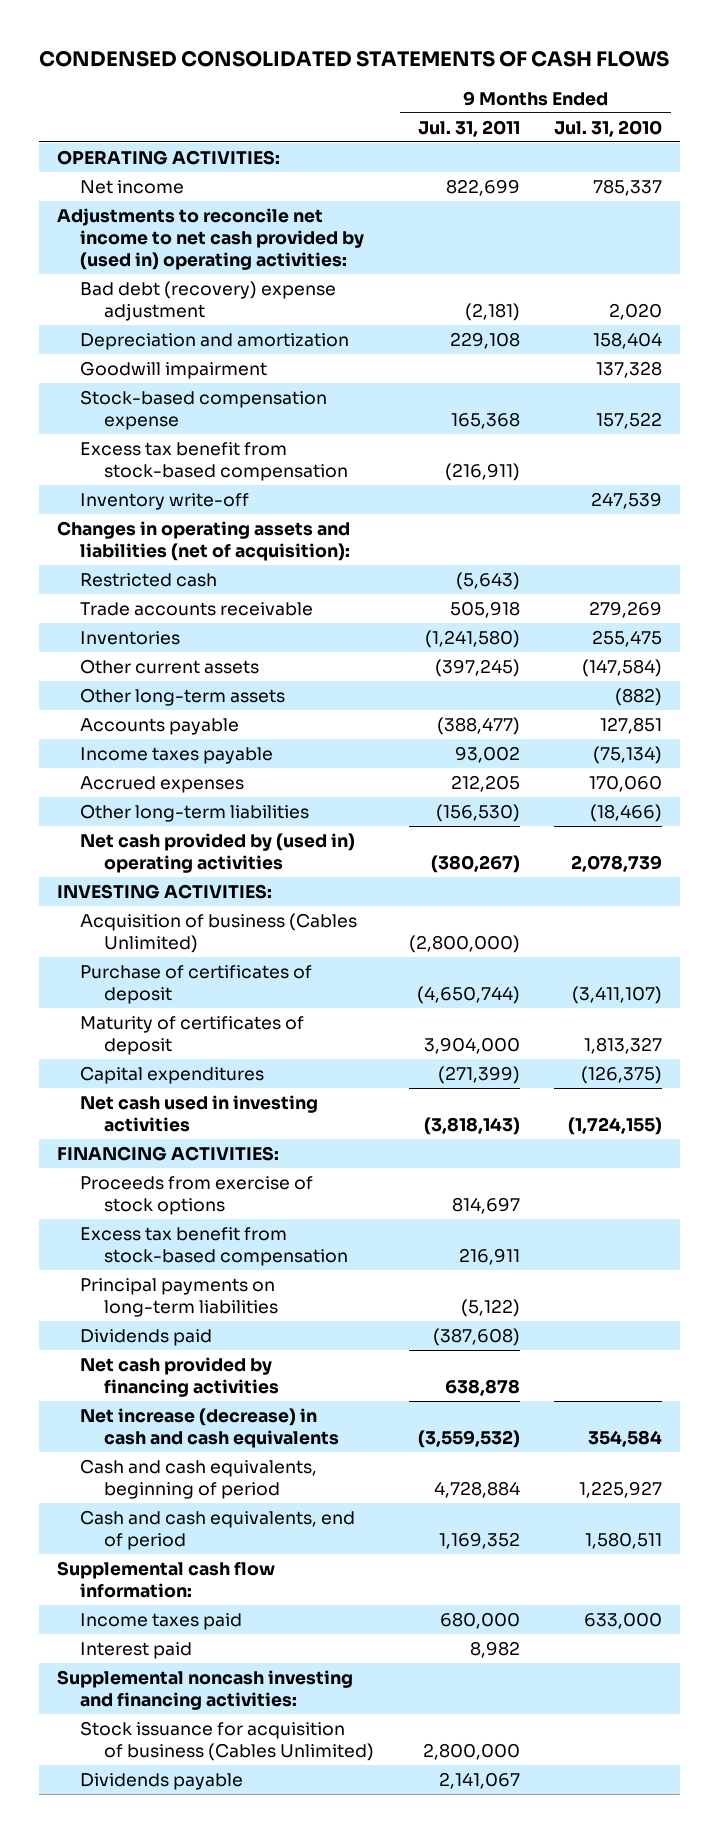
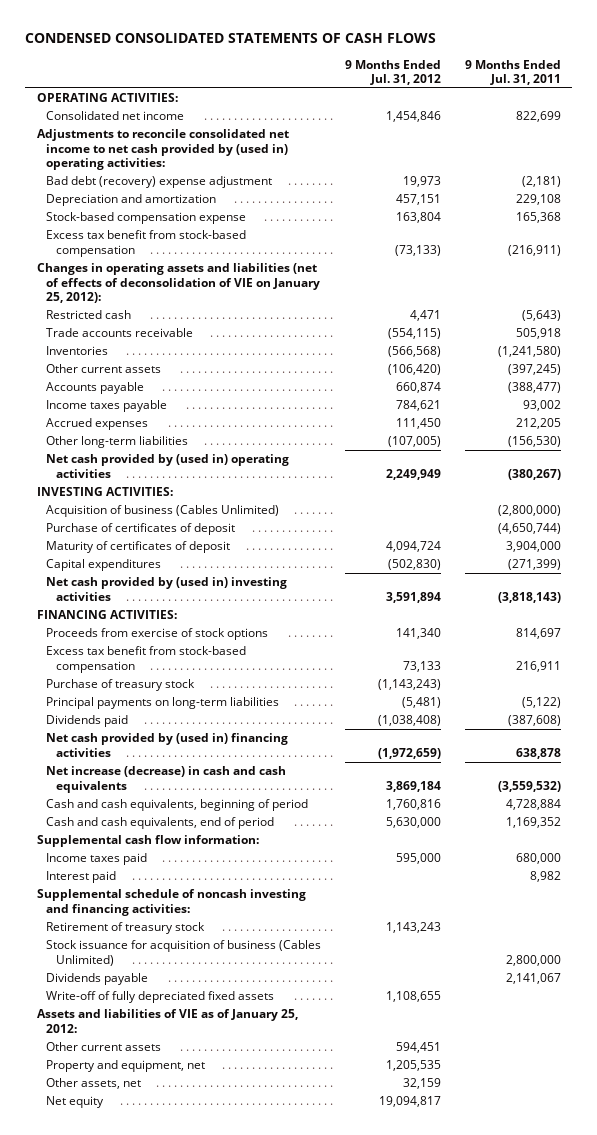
[554,119,663,137] Jul. 31, 2010 -> none
none -> [344,59,441,85] 9 Months Ended Jul. 31, 2012
[80,179,185,194] Net income -> [46,111,185,121] Consolidated net income
[56,207,365,270] Adjustments to reconcile net income to net cash provided by (used in) operating activities: -> [36,129,289,170] Adjustments to reconcile consolidated net income to net cash provided by (used in) operating activities:
[80,360,268,379] Goodwill impairment -> none
[80,492,250,510] Inventory write-off -> none
[56,520,351,561] Changes in operating assets and liabilities (net of acquisition): -> [36,263,321,303] Changes in operating assets and liabilities (net of effects of deconsolidation of VIE on January 25, 2012):
[80,687,286,706] Other long-term assets -> none
[80,1094,319,1132] Net cash used in investing activities -> [46,577,288,601] Net cash provided by (used in) investing activities
none -> [46,679,196,692] Purchase of treasury stock
[80,1356,280,1397] Net cash provided by financing activities -> [46,733,289,757] Net cash provided by (used in) financing activities
[56,1669,353,1710] Supplemental noncash investing and financing activities: -> [36,889,306,916] Supplemental schedule of noncash investing and financing activities:
none -> [46,922,206,935] Retirement of treasury stock
none -> [46,991,275,1004] Write-off of fully depreciated fixed assets
none -> [36,1009,298,1033] Assets and liabilities of VIE as of January 25, 2012:
none -> [46,1042,162,1052] Other current assets
none -> [46,1060,206,1073] Property and equipment, net
none -> [46,1078,142,1090] Other assets, net
none -> [46,1096,105,1109] Net equity

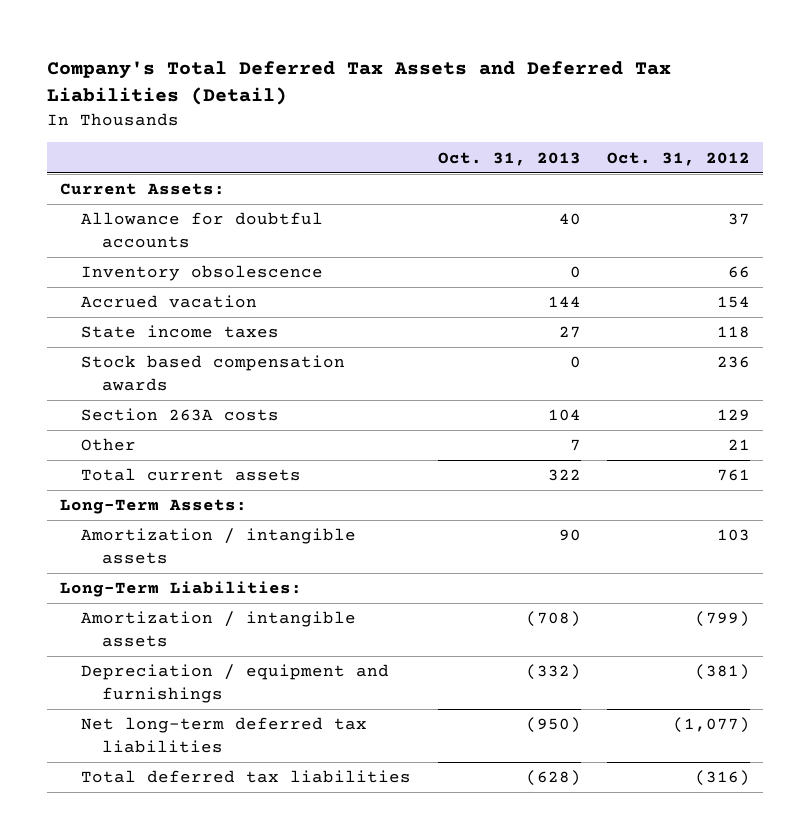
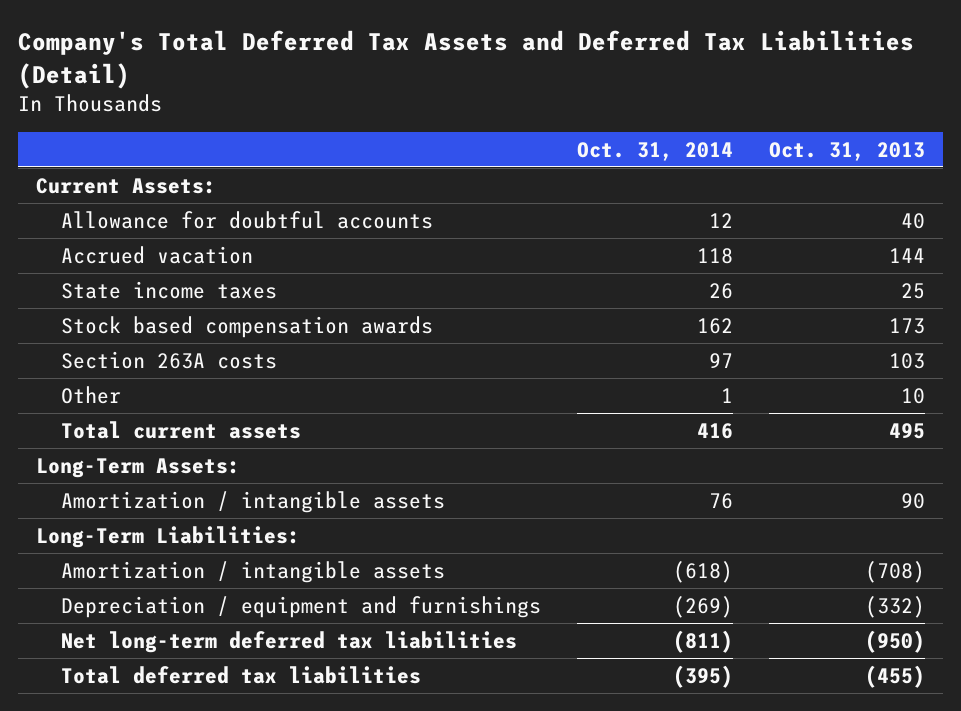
[607,151,751,166] Oct. 31, 2012 -> none
none -> [577,141,734,161] Oct. 31, 2014
[81,265,324,282] Inventory obsolescence -> none
[558,326,581,339] 27 -> [900,282,925,299] 25
[569,356,581,369] 0 -> [888,317,925,334] 173
[547,409,581,422] 104 -> [888,352,925,369] 103
[569,439,581,452] 7 -> [900,387,925,404] 10
[547,469,581,482] 322 -> [888,422,925,439] 495
[525,770,581,787] (628) -> [864,664,925,688] (455)

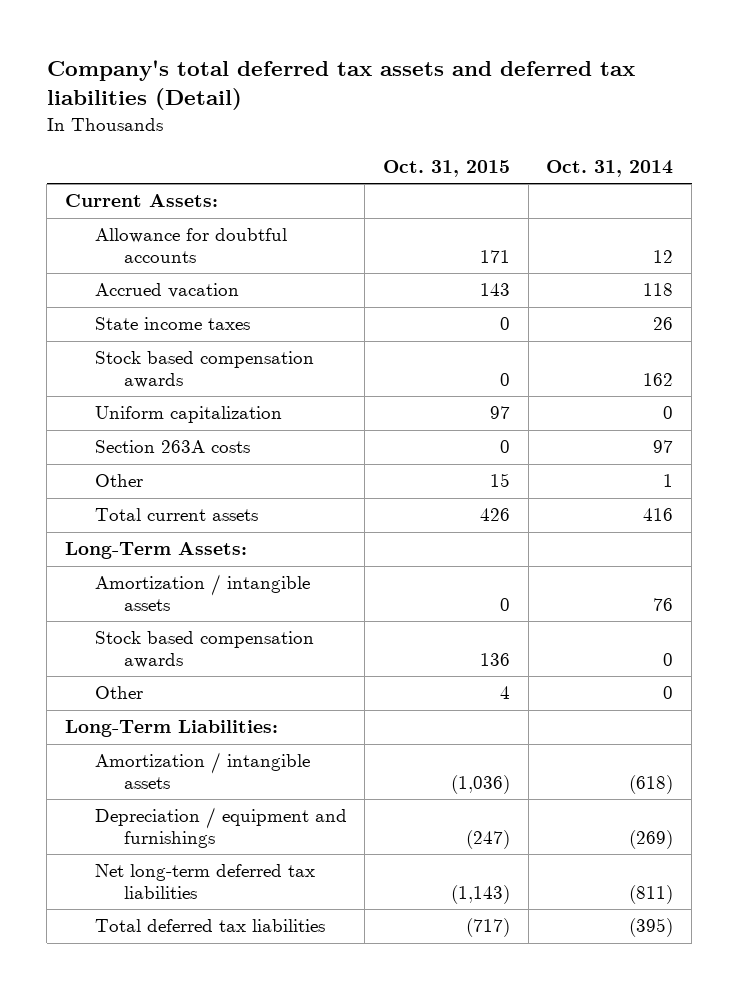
[17,30,914,89] Company's Total Deferred Tax Assets and Deferred Tax Liabilities (Detail) -> [46,60,635,111] Company's total deferred tax assets and deferred tax liabilities (Detail)
[768,141,925,161] Oct. 31, 2013 -> none
none -> [383,159,511,177] Oct. 31, 2015
none -> [94,406,282,424] Uniform capitalization
none -> [94,631,314,669] Stock based compensation awards
none -> [94,686,143,700] Other

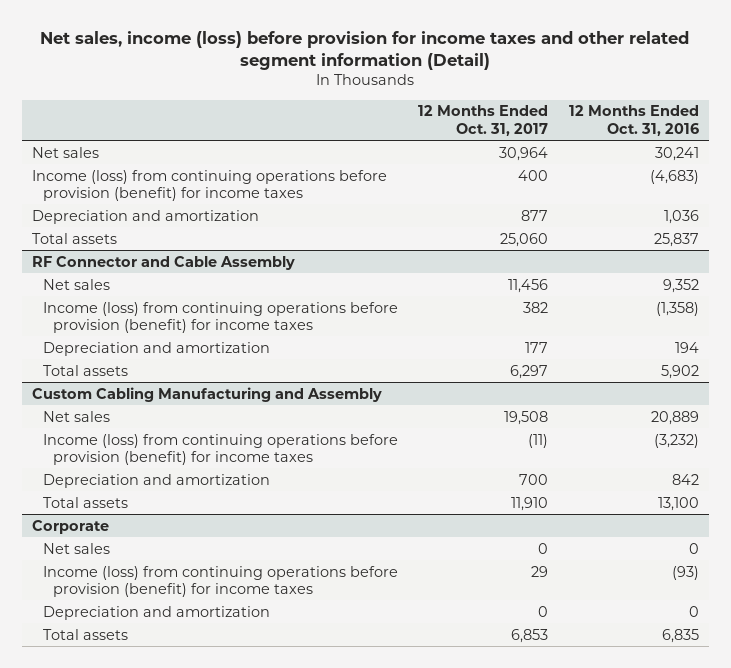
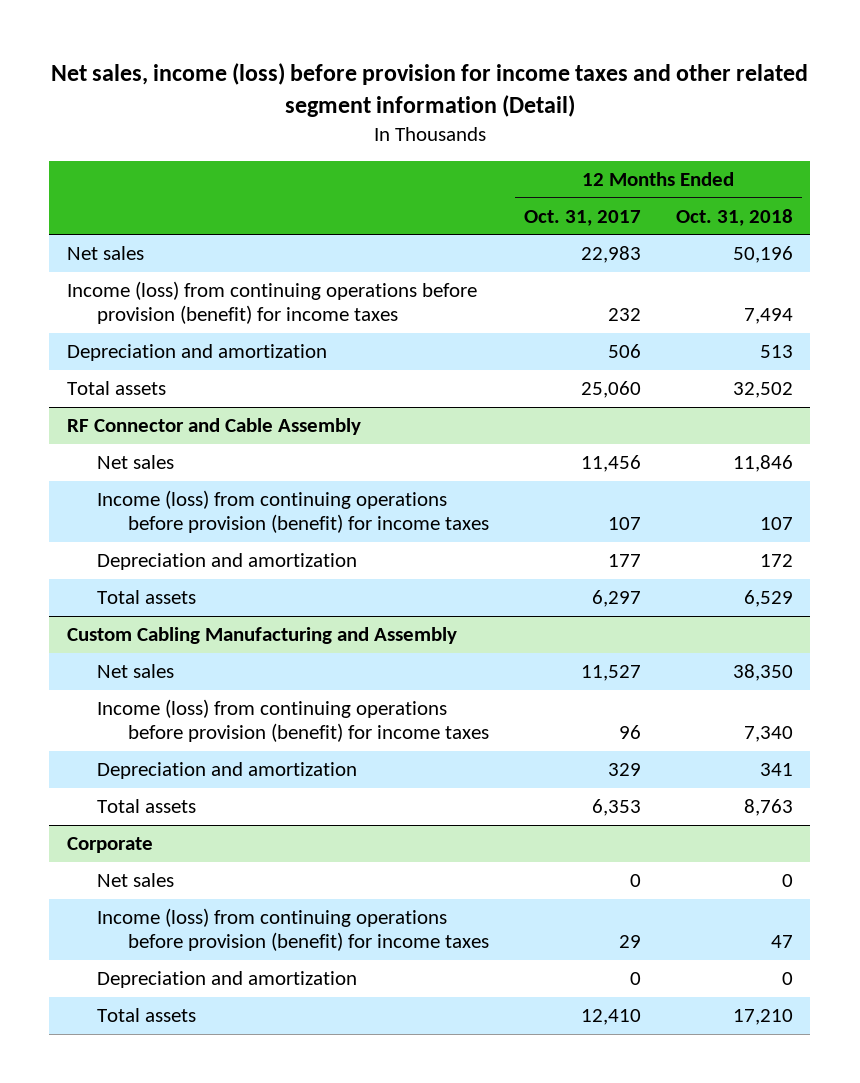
[568,105,699,136] 12 Months Ended Oct. 31, 2016 -> none
none -> [675,208,793,226] Oct. 31, 2018
[499,146,549,161] 30,964 -> [580,245,641,263] 22,983
[518,169,549,181] 400 -> [607,307,641,321] 232
[521,209,549,221] 877 -> [607,343,641,358] 506
[523,301,549,313] 382 -> [607,516,641,530] 107
[504,410,549,425] 19,508 -> [580,664,641,681] 11,527
[528,433,549,448] (11) -> [618,724,641,739] 96
[519,473,549,485] 700 -> [607,762,641,776] 329
[511,496,549,511] 11,910 -> [591,798,641,816] 6,353
[511,628,549,643] 6,853 -> [580,1008,641,1025] 12,410

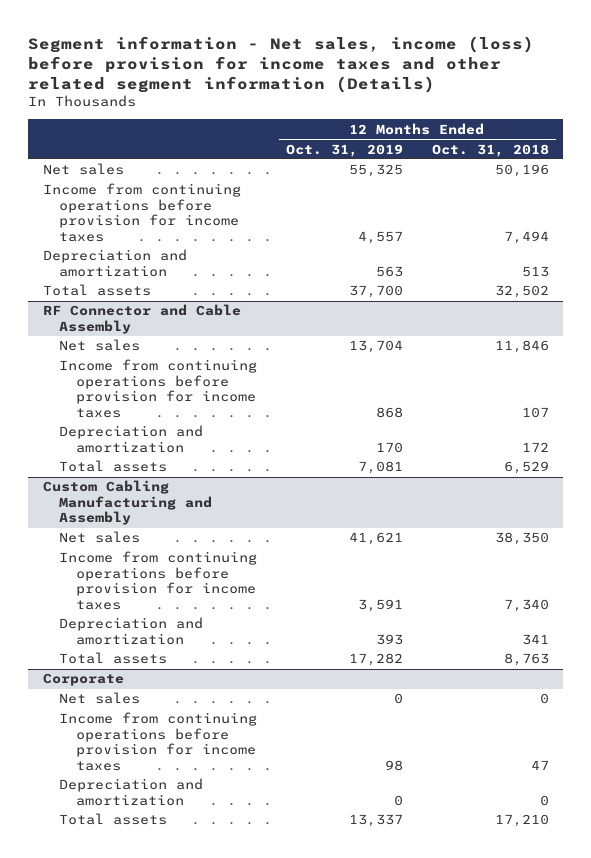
[50,62,808,117] Net sales, income (loss) before provision for income taxes and other related segment information (Detail) -> [28,35,535,93] Segment information - Net sales, income (loss) before provision for income taxes and other related segment information (Details)
[523,209,641,226] Oct. 31, 2017 -> none
none -> [285,143,403,157] Oct. 31, 2019
[66,280,477,324] Income (loss) from continuing operations before provision (benefit) for income taxes -> [42,183,241,242] Income from continuing operations before provision for income taxes
[97,489,489,533] Income (loss) from continuing operations before provision (benefit) for income taxes -> [59,359,258,418] Income from continuing operations before provision for income taxes
[97,698,489,742] Income (loss) from continuing operations before provision (benefit) for income taxes -> [59,551,258,610] Income from continuing operations before provision for income taxes
[97,907,489,951] Income (loss) from continuing operations before provision (benefit) for income taxes -> [59,712,258,771] Income from continuing operations before provision for income taxes

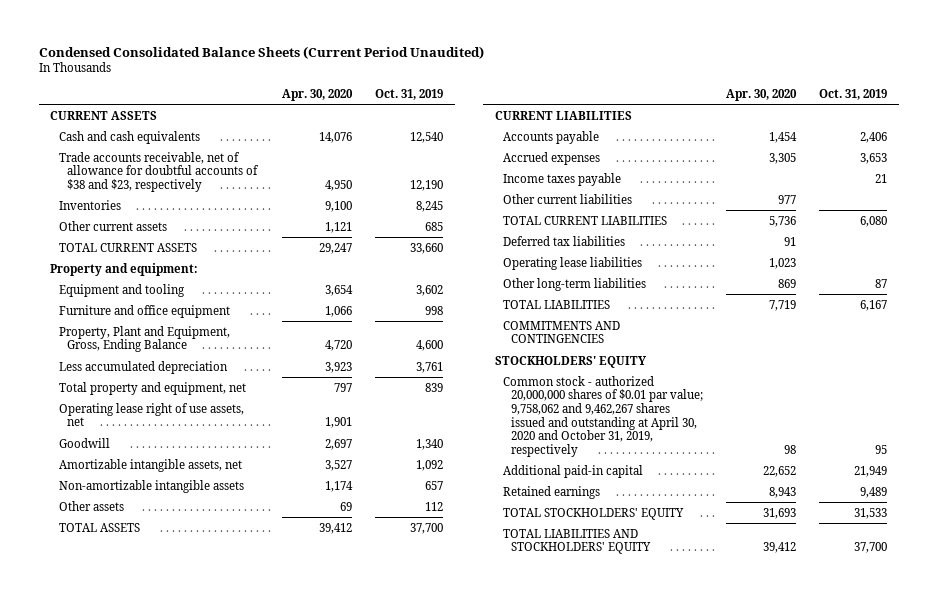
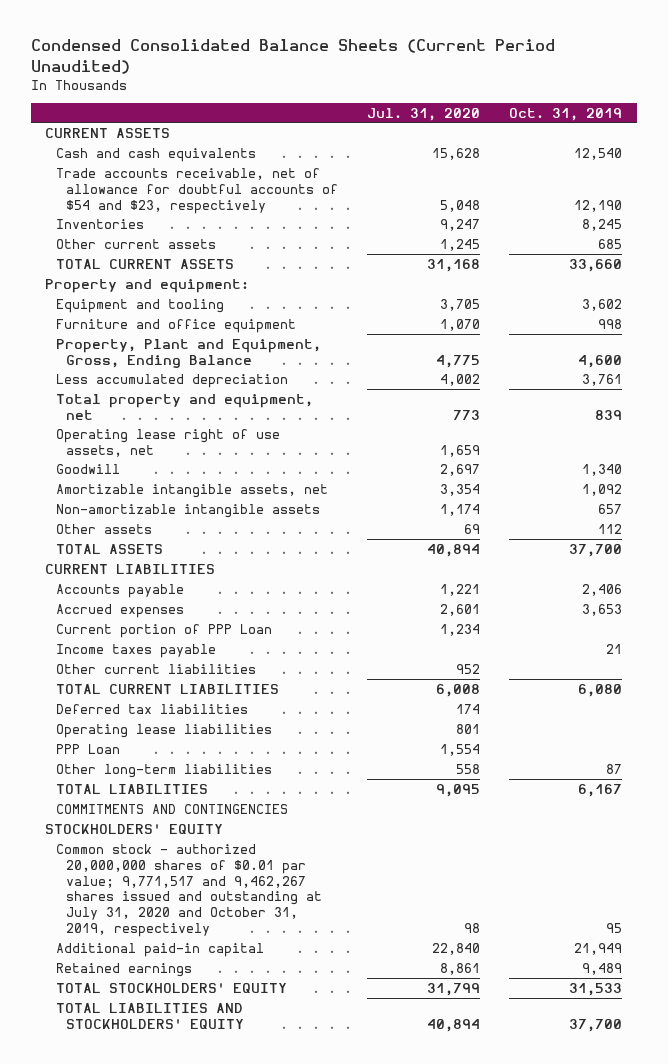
[282,88,354,101] Apr. 30, 2020 -> none
none -> [366,107,480,121] Jul. 31, 2020
[58,151,260,192] Trade accounts receivable, net of allowance for doubtful accounts of $38 and $23, respectively -> [55,167,338,214] Trade accounts receivable, net of allowance for doubtful accounts of $54 and $23, respectively
none -> [55,623,272,638] Current portion of PPP Loan
none -> [55,743,120,754] PPP Loan
[502,375,704,457] Common stock - authorized 20,000,000 shares of $0.01 par value; 9,758,062 and 9,462,267 shares issued and outstanding at April 30, 2020 and October 31, 2019, respectively -> [55,843,322,938] Common stock - authorized 20,000,000 shares of $0.01 par value; 9,771,517 and 9,462,267 shares issued and outstanding at July 31, 2020 and October 31, 2019, respectively

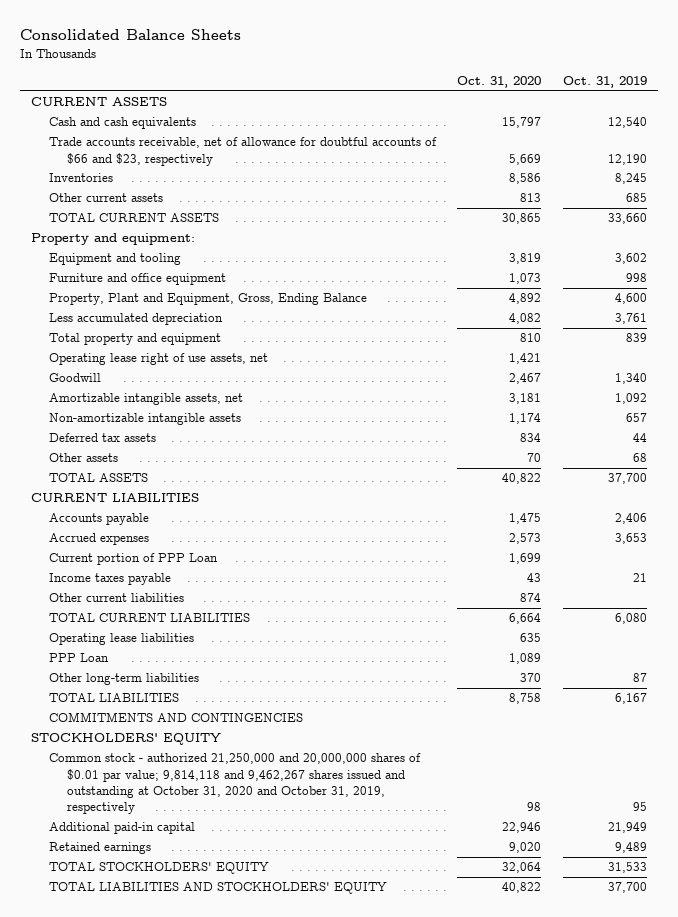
[30,39,555,74] Condensed Consolidated Balance Sheets (Current Period Unaudited) -> [19,29,241,41] Consolidated Balance Sheets
[366,107,480,121] Jul. 31, 2020 -> none
none -> [457,76,542,89] Oct. 31, 2020
[55,167,338,214] Trade accounts receivable, net of allowance for doubtful accounts of $54 and $23, respectively -> [48,137,437,166] Trade accounts receivable, net of allowance for doubtful accounts of $66 and $23, respectively
[55,393,313,420] Total property and equipment, net -> [48,333,221,346] Total property and equipment
none -> [48,433,156,443] Deferred tax assets
[598,523,623,534] 112 -> [633,453,648,463] 68
[55,703,248,714] Deferred tax liabilities -> none
[55,843,322,938] Common stock - authorized 20,000,000 shares of $0.01 par value; 9,771,517 and 9,462,267 shares issued and outstanding at July 31, 2020 and October 31, 2019, respectively -> [48,753,421,815] Common stock - authorized 21,250,000 and 20,000,000 shares of $0.01 par value; 9,814,118 and 9,462,267 shares issued and outstanding at October 31, 2020 and October 31, 2019, respectively

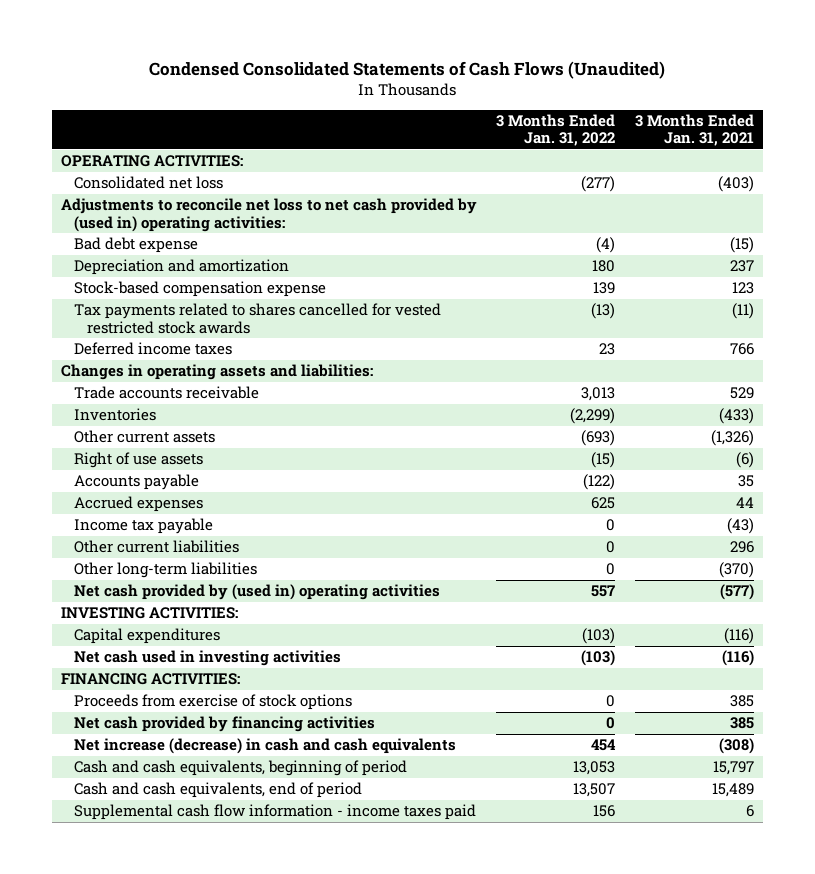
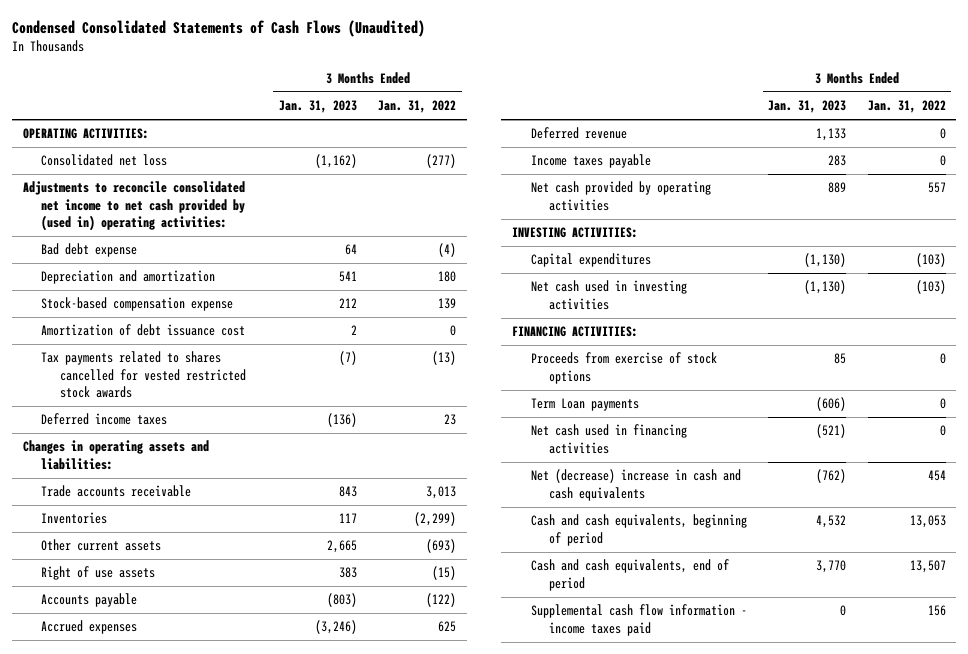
[634,114,754,147] 3 Months Ended Jan. 31, 2021 -> none
none -> [278,100,357,114] Jan. 31, 2023
[61,198,478,232] Adjustments to reconcile net loss to net cash provided by (used in) operating activities: -> [22,181,246,232] Adjustments to reconcile consolidated net income to net cash provided by (used in) operating activities:
none -> [41,324,246,337] Amortization of debt issuance cost
[73,540,239,554] Other current liabilities -> none
[73,562,257,579] Other long-term liabilities -> none
none -> [530,127,627,140] Deferred revenue
[73,518,213,535] Income tax payable -> [530,154,651,169] Income taxes payable
[73,584,440,601] Net cash provided by (used in) operating activities -> [530,181,711,211] Net cash provided by operating activities
none -> [530,398,639,412] Term Loan payments
[73,716,375,733] Net cash provided by financing activities -> [530,424,687,454] Net cash used in financing activities
[73,738,456,755] Net increase (decrease) in cash and cash equivalents -> [530,469,741,501] Net (decrease) increase in cash and cash equivalents

